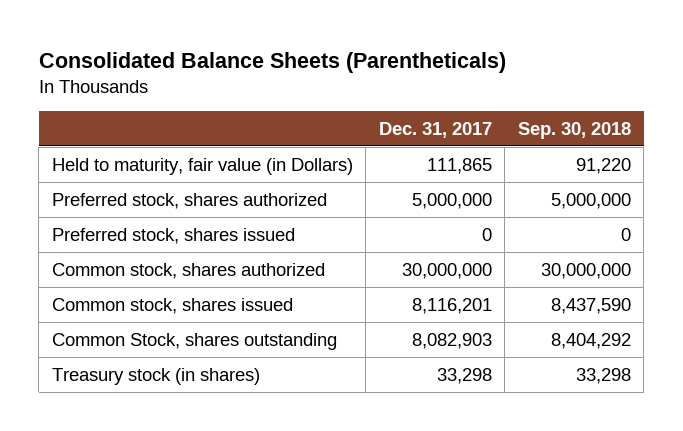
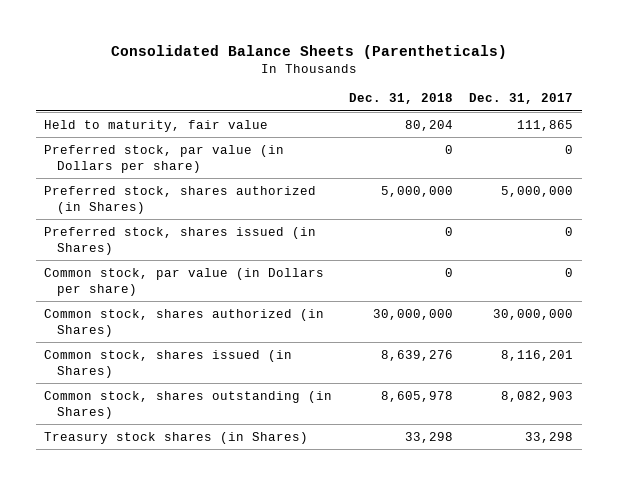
[517,121,631,139] Sep. 30, 2018 -> none
none -> [348,93,453,105] Dec. 31, 2018
[51,157,353,175] Held to maturity, fair value (in Dollars) -> [44,119,269,132] Held to maturity, fair value
none -> [44,144,285,173] Preferred stock, par value (in Dollars per share)
[51,192,327,209] Preferred stock, shares authorized -> [44,185,317,214] Preferred stock, shares authorized (in Shares)
[51,227,295,244] Preferred stock, shares issued -> [44,226,317,255] Preferred stock, shares issued (in Shares)
none -> [44,267,325,296] Common stock, par value (in Dollars per share)
[51,262,325,279] Common stock, shares authorized -> [44,308,325,337] Common stock, shares authorized (in Shares)
[51,297,293,314] Common stock, shares issued -> [44,349,293,378] Common stock, shares issued (in Shares)
[51,332,337,350] Common Stock, shares outstanding -> [44,390,333,419] Common stock, shares outstanding (in Shares)
[51,367,260,385] Treasury stock (in shares) -> [44,431,309,444] Treasury stock shares (in Shares)

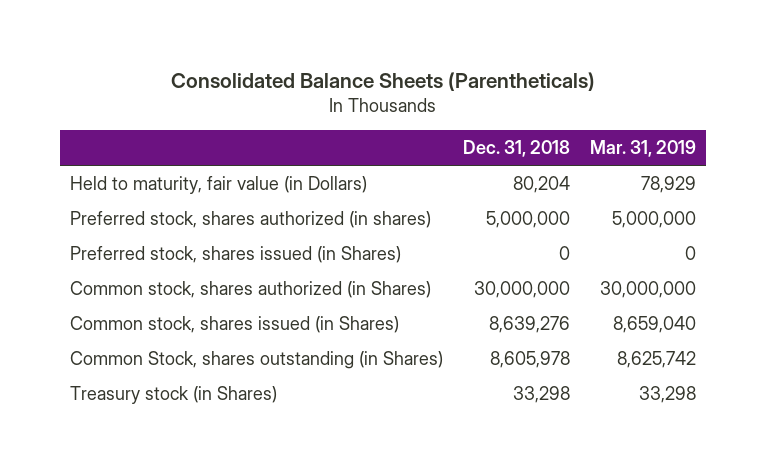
[469,93,574,105] Dec. 31, 2017 -> none
none -> [589,140,696,158] Mar. 31, 2019
[44,144,285,173] Preferred stock, par value (in Dollars per share) -> none
[44,119,269,132] Held to maturity, fair value -> [70,175,368,194] Held to maturity, fair value (in Dollars)
[44,185,317,214] Preferred stock, shares authorized (in Shares) -> [70,210,432,228] Preferred stock, shares authorized (in shares)
[44,267,325,296] Common stock, par value (in Dollars per share) -> none
[44,390,333,419] Common stock, shares outstanding (in Shares) -> [70,350,444,369] Common Stock, shares outstanding (in Shares)
[44,431,309,444] Treasury stock shares (in Shares) -> [70,385,278,404] Treasury stock (in Shares)

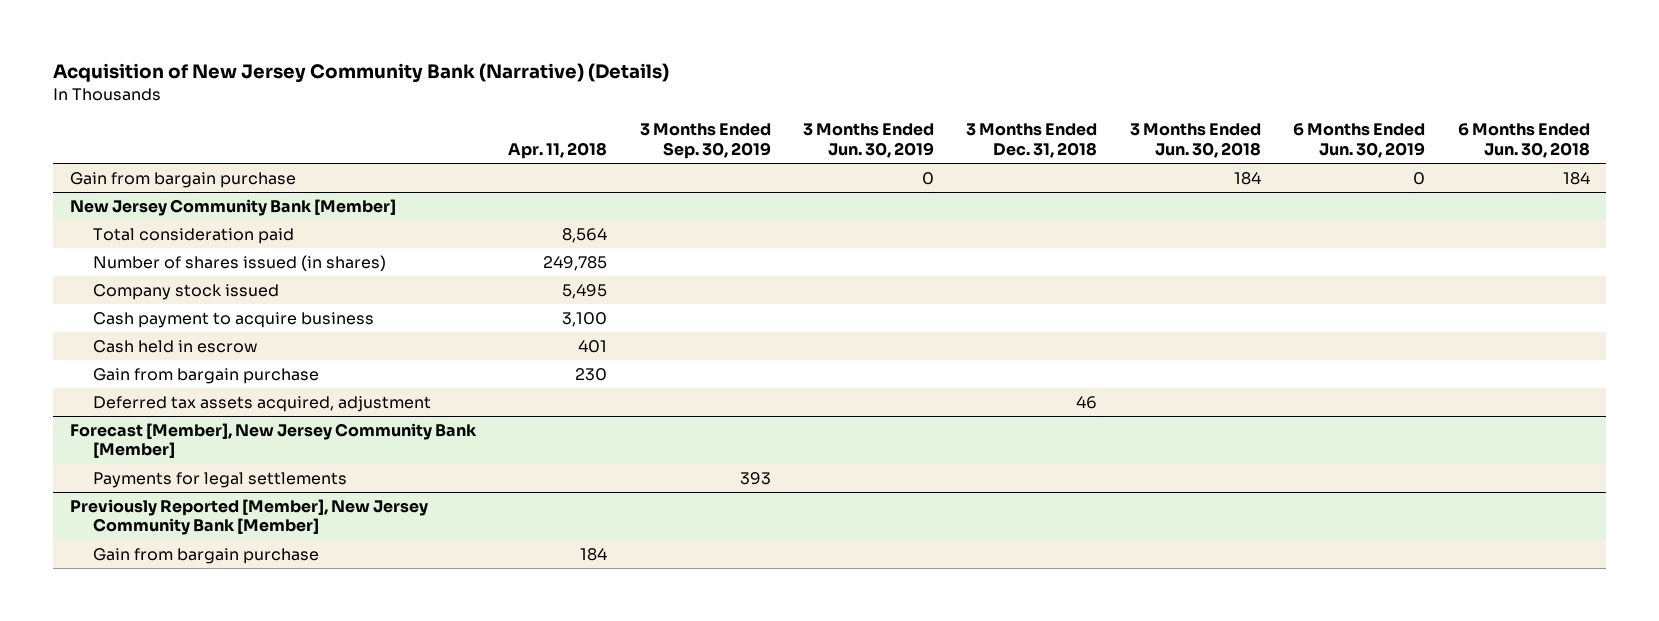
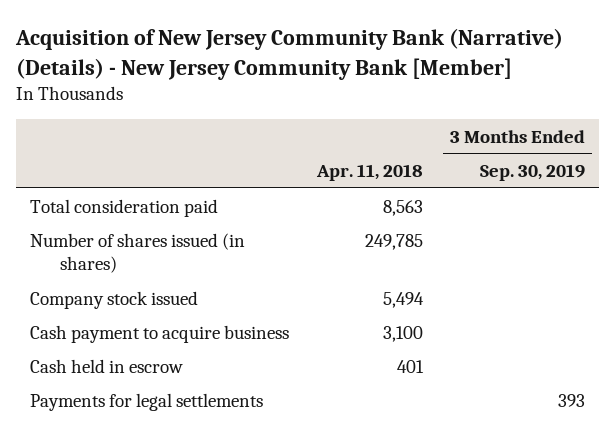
[53,63,670,84] Acquisition of New Jersey Community Bank (Narrative) (Details) -> [15,28,564,80] Acquisition of New Jersey Community Bank (Narrative) (Details) - New Jersey Community Bank [Member]
[803,123,935,158] 3 Months Ended Jun. 30, 2019 -> none
[966,123,1098,158] 3 Months Ended Dec. 31, 2018 -> none
[1129,123,1261,158] 3 Months Ended Jun. 30, 2018 -> none
[1293,123,1426,158] 6 Months Ended Jun. 30, 2019 -> none
[1457,123,1590,158] 6 Months Ended Jun. 30, 2018 -> none
[69,171,296,188] Gain from bargain purchase -> none
[69,198,396,216] New Jersey Community Bank [Member] -> none
[562,227,608,243] 8,564 -> [382,199,423,216] 8,563
[562,283,608,299] 5,495 -> [382,291,424,308] 5,494
[93,367,320,384] Gain from bargain purchase -> none
[93,395,432,412] Deferred tax assets acquired, adjustment -> none
[69,422,477,459] Forecast [Member], New Jersey Community Bank [Member] -> none
[69,498,428,536] Previously Reported [Member], New Jersey Community Bank [Member] -> none
[93,547,320,564] Gain from bargain purchase -> none

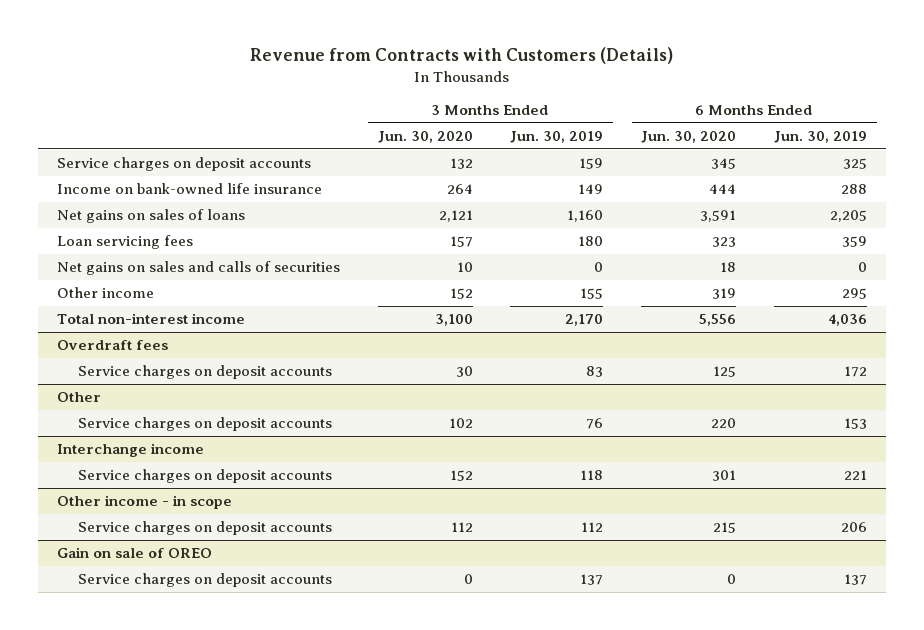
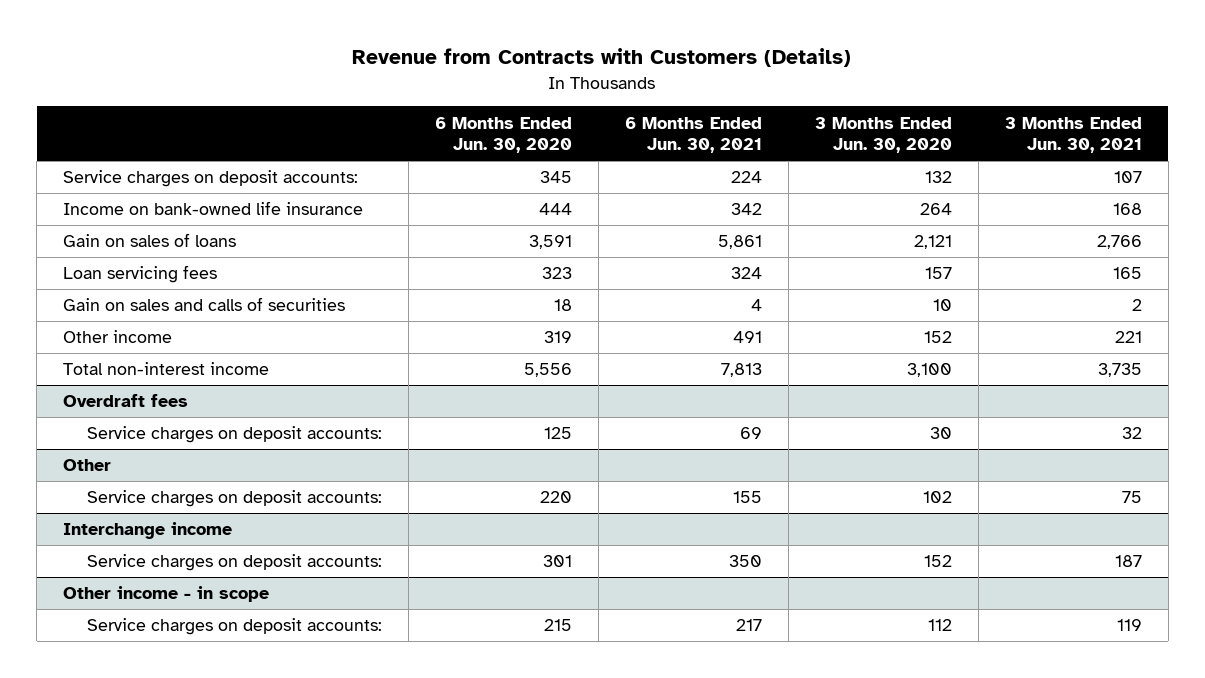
[510,130,604,143] Jun. 30, 2019 -> none
[774,130,868,143] Jun. 30, 2019 -> none
none -> [624,116,762,154] 6 Months Ended Jun. 30, 2021
none -> [1004,116,1142,154] 3 Months Ended Jun. 30, 2021
[56,157,311,172] Service charges on deposit accounts -> [63,170,359,188] Service charges on deposit accounts:
[56,209,245,224] Net gains on sales of loans -> [63,233,237,248] Gain on sales of loans
[56,261,340,276] Net gains on sales and calls of securities -> [63,297,346,312] Gain on sales and calls of securities
[77,365,332,380] Service charges on deposit accounts -> [87,426,383,444] Service charges on deposit accounts:
[77,417,332,432] Service charges on deposit accounts -> [87,490,383,508] Service charges on deposit accounts:
[77,469,332,484] Service charges on deposit accounts -> [87,554,383,572] Service charges on deposit accounts:
[56,547,212,559] Gain on sale of OREO -> none
[77,573,332,588] Service charges on deposit accounts -> none
[77,521,332,536] Service charges on deposit accounts -> [87,618,383,636] Service charges on deposit accounts:

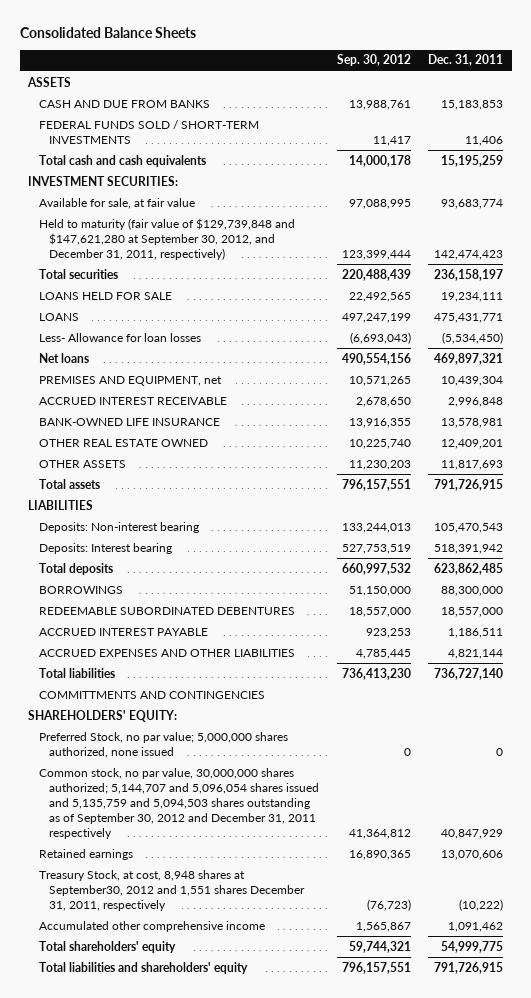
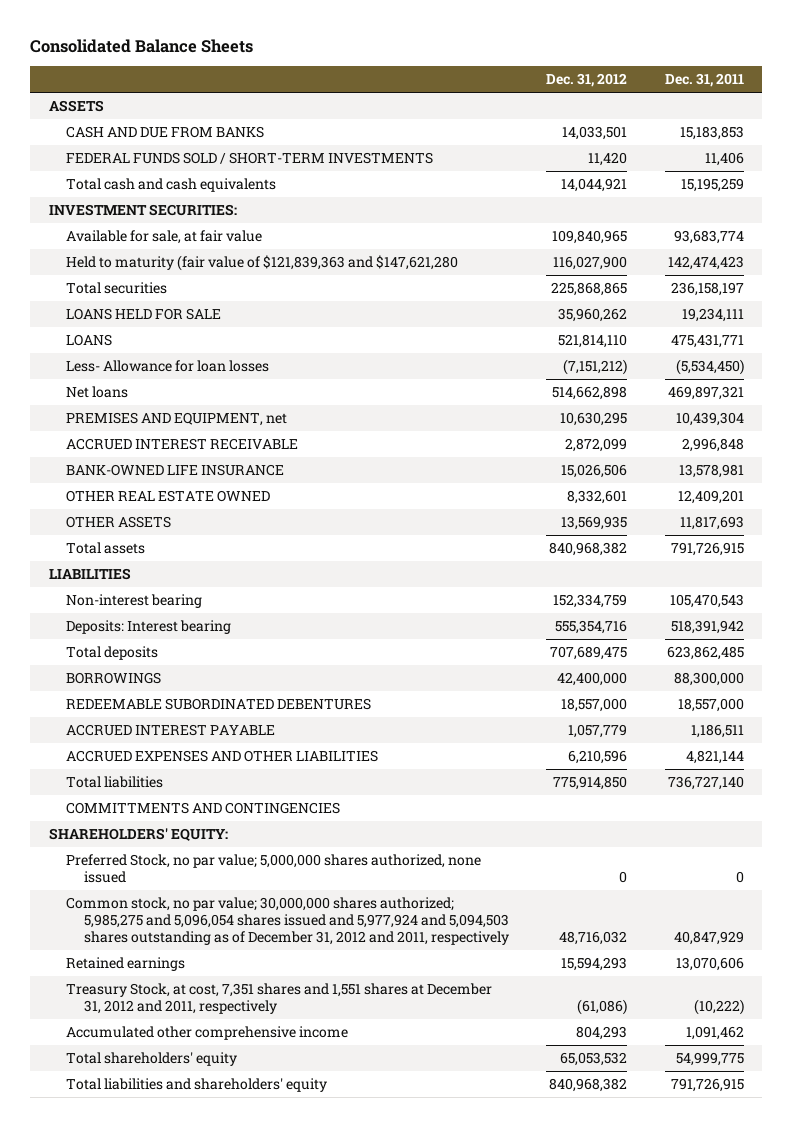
[336,54,411,67] Sep. 30, 2012 -> none
none -> [546,73,628,88] Dec. 31, 2012
[38,217,295,260] Held to maturity (fair value of $129,739,848 and $147,621,280 at September 30, 2012, and December 31, 2011, respectively) -> [66,255,459,272] Held to maturity (fair value of $121,839,363 and $147,621,280
[38,521,199,533] Deposits: Non-interest bearing -> [66,594,203,609] Non-interest bearing
[38,767,320,840] Common stock, no par value, 30,000,000 shares authorized; 5,144,707 and 5,096,054 shares issued and 5,135,759 and 5,094,503 shares outstanding as of September 30, 2012 and December 31, 2011 respectively -> [66,897,509,946] Common stock, no par value; 30,000,000 shares authorized; 5,985,275 and 5,096,054 shares issued and 5,977,924 and 5,094,503 shares outstanding as of December 31, 2012 and 2011, respectively
[38,869,306,911] Treasury Stock, at cost, 8,948 shares at September30, 2012 and 1,551 shares December 31, 2011, respectively -> [66,983,493,1015] Treasury Stock, at cost, 7,351 shares and 1,551 shares at December 31, 2012 and 2011, respectively

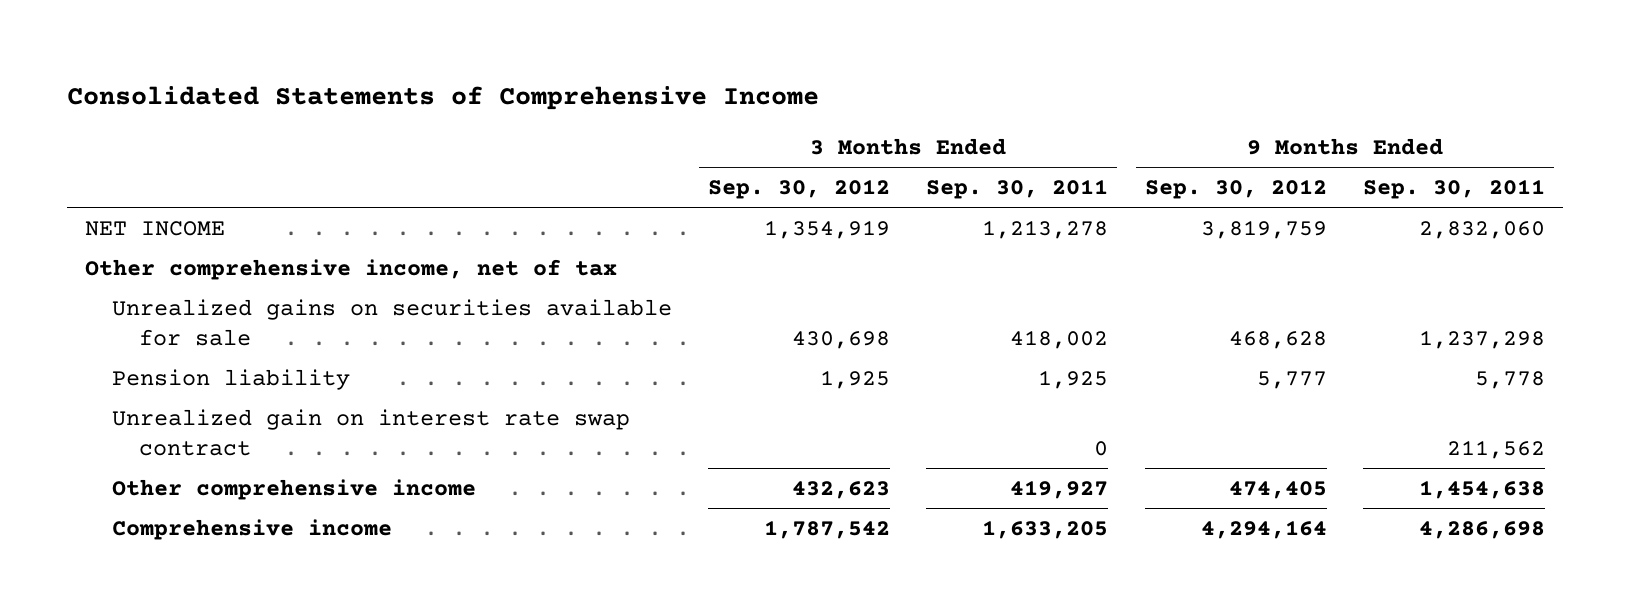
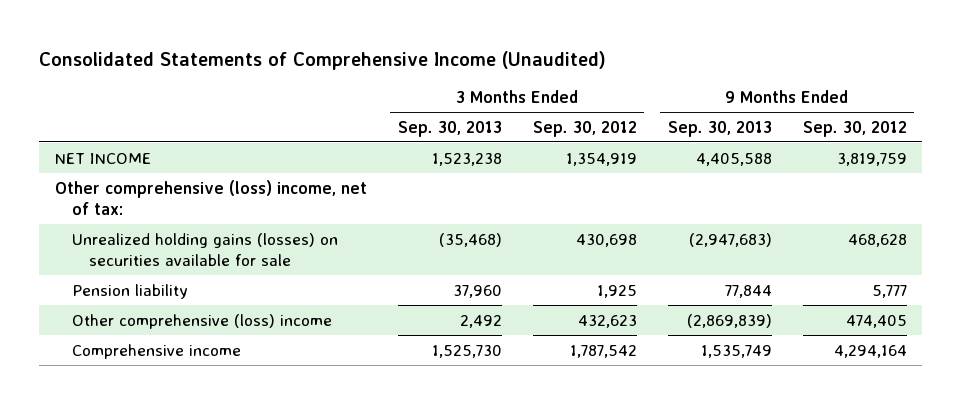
[67,85,820,110] Consolidated Statements of Comprehensive Income -> [39,50,607,70] Consolidated Statements of Comprehensive Income (Unaudited)
[926,178,1109,199] Sep. 30, 2011 -> none
[1362,178,1545,199] Sep. 30, 2011 -> none
none -> [397,120,502,137] Sep. 30, 2013
none -> [667,120,772,137] Sep. 30, 2013
[85,258,618,280] Other comprehensive income, net of tax -> [54,179,367,215] Other comprehensive (loss) income, net of tax:
[112,298,673,347] Unrealized gains on securities available for sale -> [71,232,338,266] Unrealized holding gains (losses) on securities available for sale
[112,408,631,457] Unrealized gain on interest rate swap contract -> none
[112,478,477,500] Other comprehensive income -> [71,313,332,329] Other comprehensive (loss) income

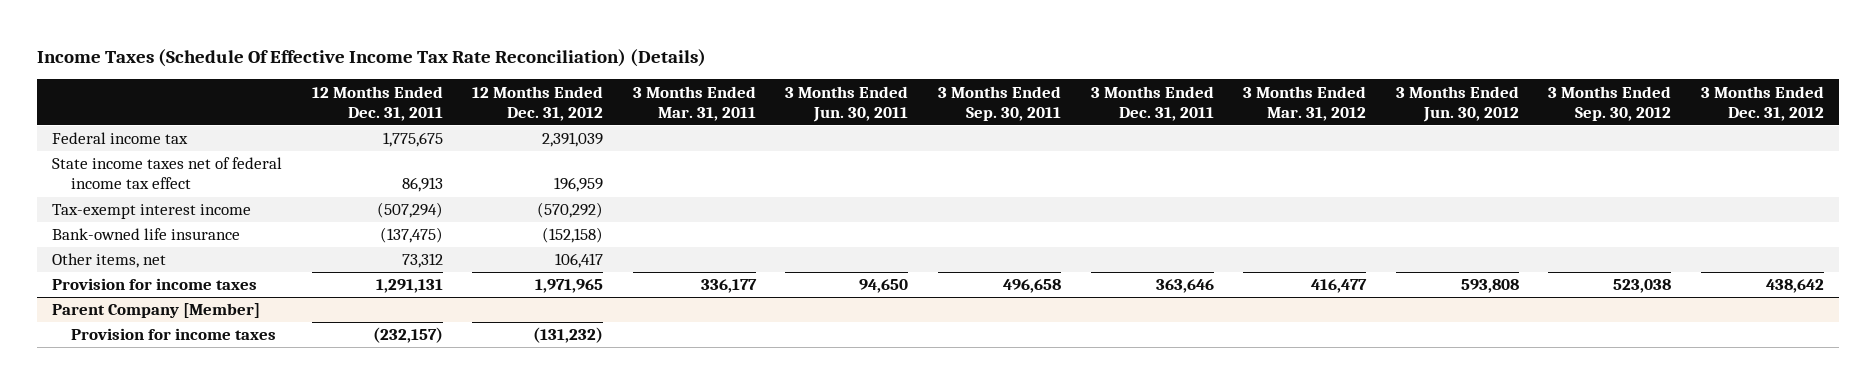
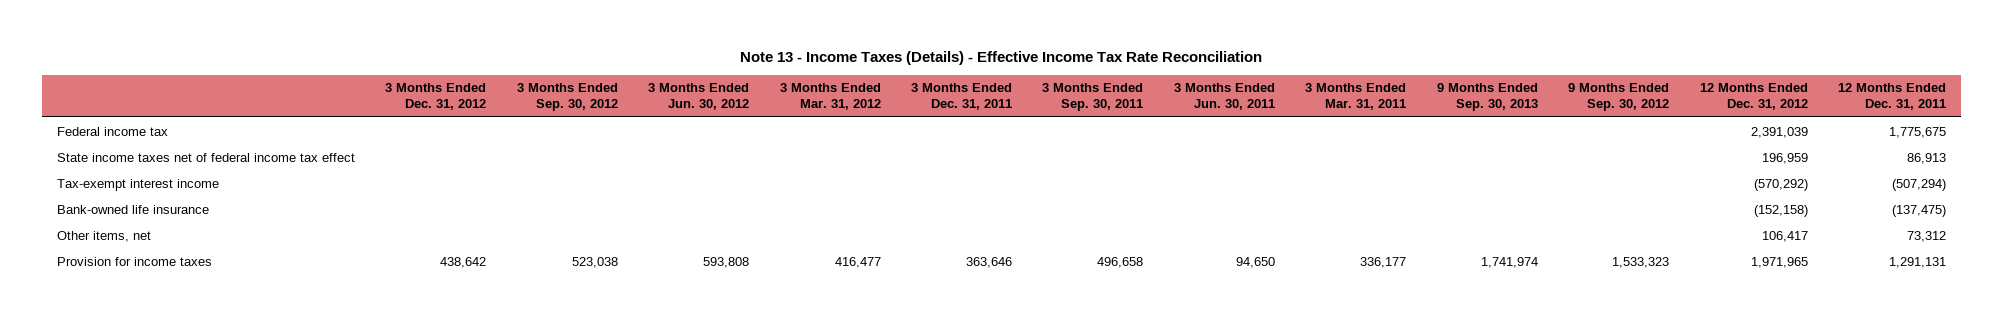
[37,48,707,67] Income Taxes (Schedule Of Effective Income Tax Rate Reconciliation) (Details) -> [740,50,1263,65] Note 13 - Income Taxes (Details) - Effective Income Tax Rate Reconciliation
none -> [1436,83,1538,112] 9 Months Ended Sep. 30, 2013
none -> [1568,83,1670,112] 9 Months Ended Sep. 30, 2012
[51,303,260,319] Parent Company [Member] -> none
[70,328,276,341] Provision for income taxes -> none

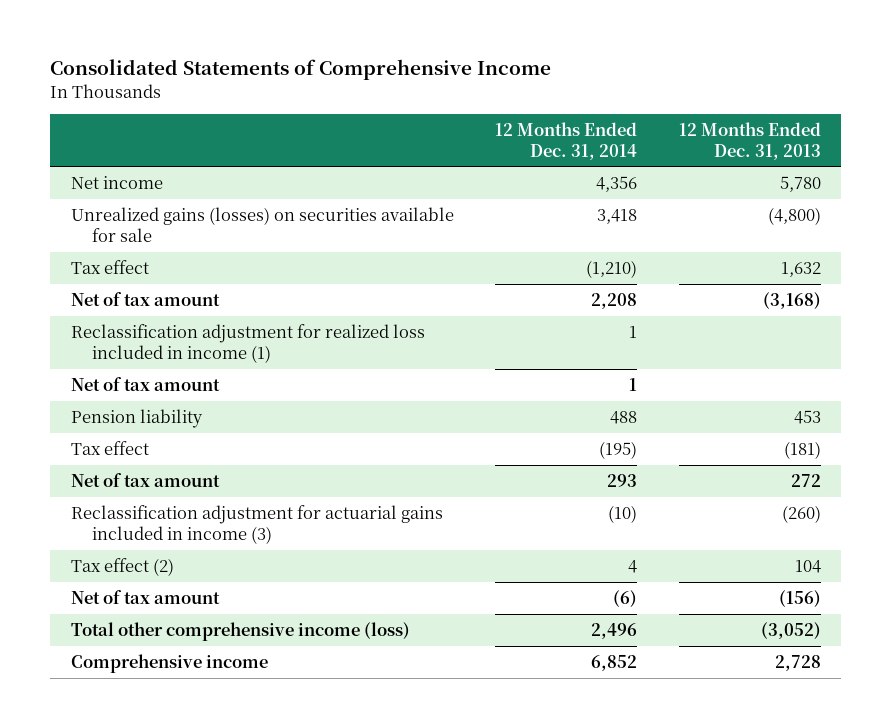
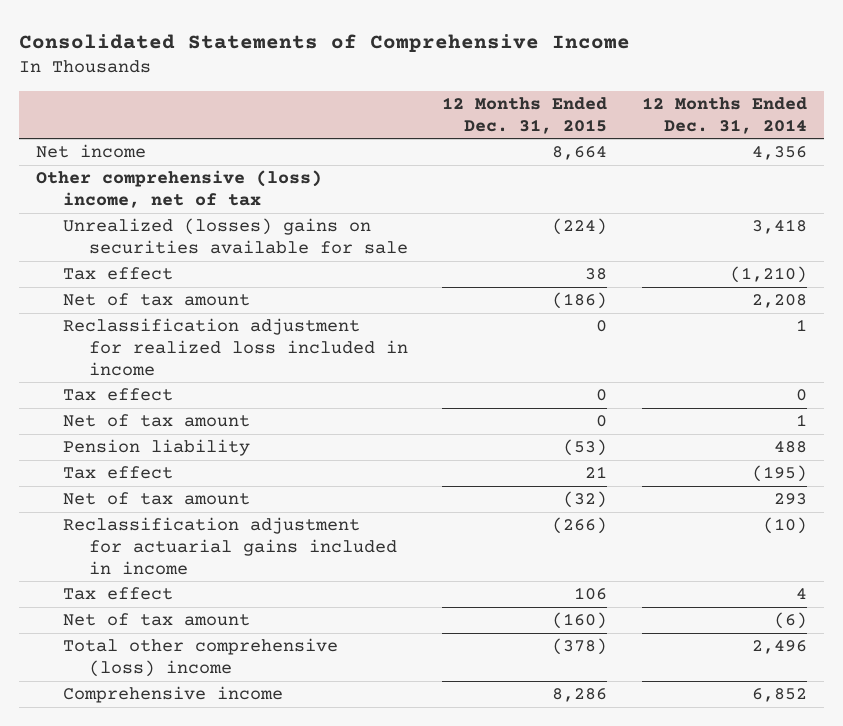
[678,121,821,160] 12 Months Ended Dec. 31, 2013 -> none
none -> [442,97,608,134] 12 Months Ended Dec. 31, 2015
none -> [36,170,323,208] Other comprehensive (loss) income, net of tax
[70,206,454,242] Unrealized gains (losses) on securities available for sale -> [62,218,409,254] Unrealized (losses) gains on securities available for sale
[70,323,425,363] Reclassification adjustment for realized loss included in income (1) -> [62,318,409,376] Reclassification adjustment for realized loss included in income
none -> [62,388,173,402] Tax effect
[70,504,443,544] Reclassification adjustment for actuarial gains included in income (3) -> [62,517,398,575] Reclassification adjustment for actuarial gains included in income
[70,557,174,576] Tax effect (2) -> [62,587,173,601] Tax effect
[70,621,410,641] Total other comprehensive income (loss) -> [62,638,338,677] Total other comprehensive (loss) income

